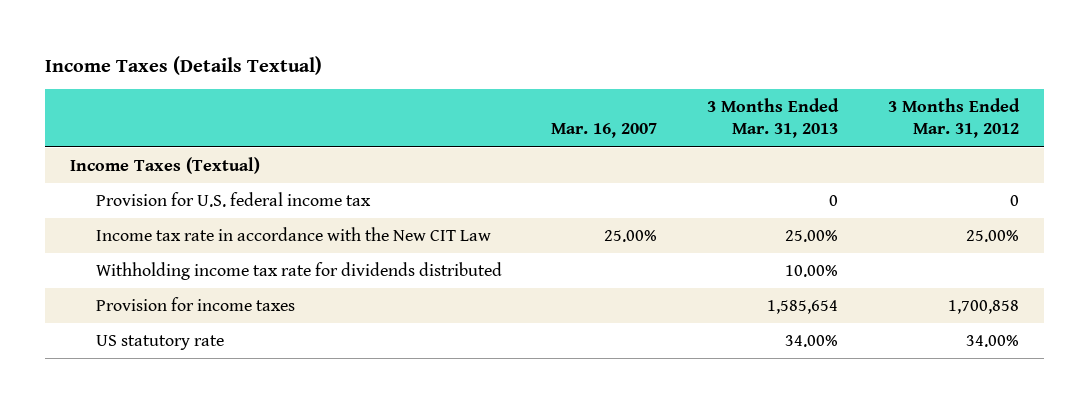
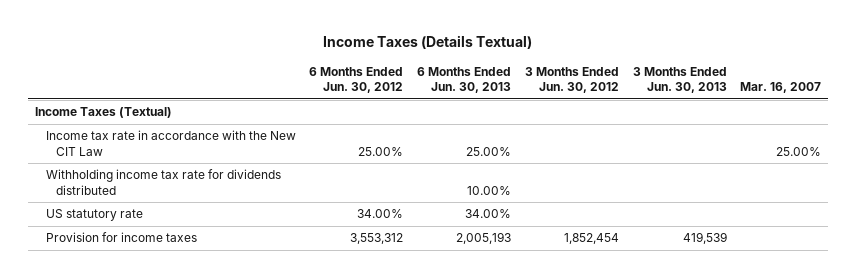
[707,98,840,139] 3 Months Ended Mar. 31, 2013 -> none
[887,98,1020,139] 3 Months Ended Mar. 31, 2012 -> none
none -> [309,66,404,94] 6 Months Ended Jun. 30, 2012
none -> [417,66,512,94] 6 Months Ended Jun. 30, 2013
none -> [524,66,619,94] 3 Months Ended Jun. 30, 2012
none -> [632,66,727,94] 3 Months Ended Jun. 30, 2013
[95,191,371,207] Provision for U.S. federal income tax -> none
[95,296,295,311] Provision for income taxes -> [45,232,197,243] Provision for income taxes

